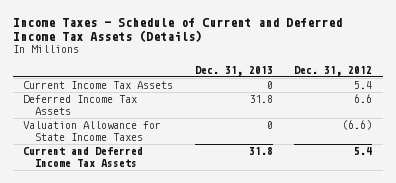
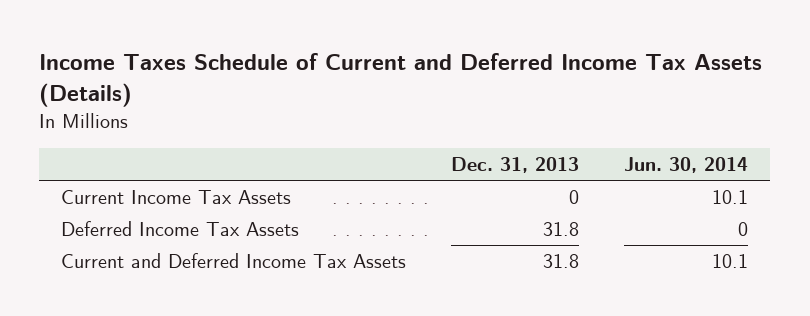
[12,17,342,42] Income Taxes - Schedule of Current and Deferred Income Tax Assets (Details) -> [39,53,763,108] Income Taxes Schedule of Current and Deferred Income Tax Assets (Details)
[294,65,373,76] Dec. 31, 2012 -> none
none -> [624,157,749,174] Jun. 30, 2014
[23,121,162,142] Valuation Allowance for State Income Taxes -> none

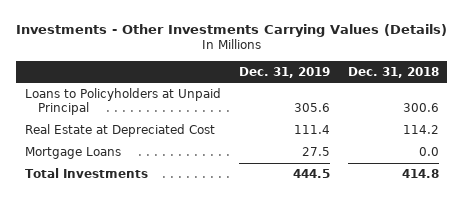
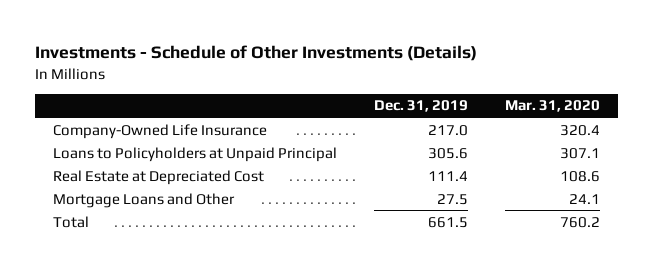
[15,23,447,37] Investments - Other Investments Carrying Values (Details) -> [34,45,477,62] Investments - Schedule of Other Investments (Details)
[347,66,439,78] Dec. 31, 2018 -> none
none -> [504,100,600,113] Mar. 31, 2020
none -> [53,123,268,139] Company-Owned Life Insurance
[24,147,121,160] Mortgage Loans -> [53,192,236,208] Mortgage Loans and Other
[24,168,148,179] Total Investments -> [53,215,90,228] Total
[292,169,330,179] 444.5 -> [428,216,469,228] 661.5

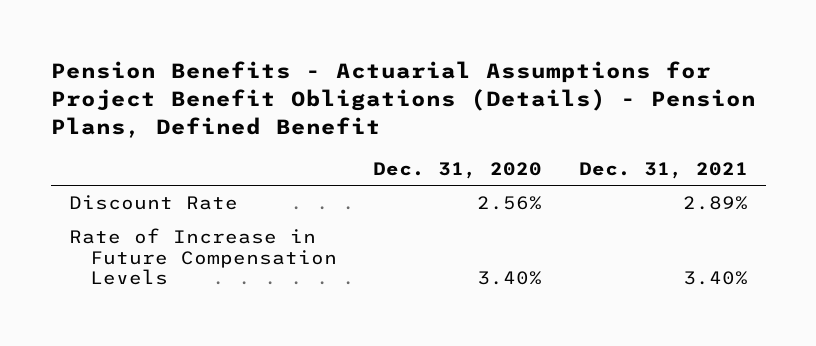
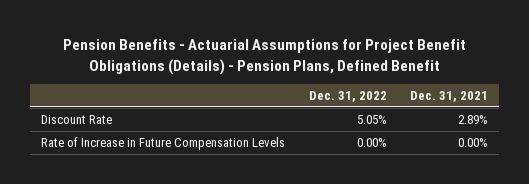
[373,161,543,179] Dec. 31, 2020 -> none
none -> [308,91,387,103] Dec. 31, 2022
[682,271,748,286] 3.40% -> [457,137,488,147] 0.00%

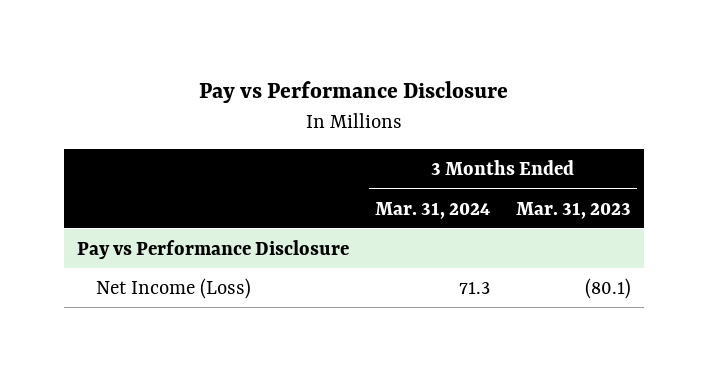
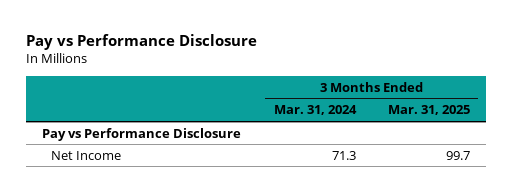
[515,201,631,219] Mar. 31, 2023 -> none
none -> [387,105,470,116] Mar. 31, 2025
[95,277,251,299] Net Income (Loss) -> [51,150,122,160] Net Income

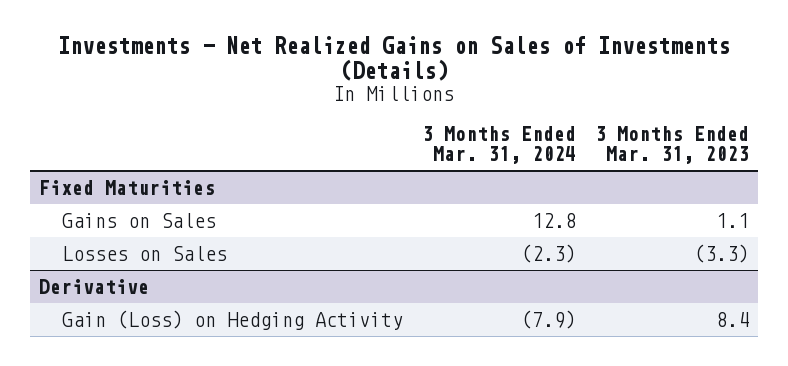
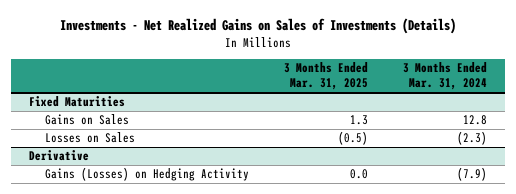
[594,125,749,165] 3 Months Ended Mar. 31, 2023 -> none
none -> [284,62,369,91] 3 Months Ended Mar. 31, 2025
[61,309,403,330] Gain (Loss) on Hedging Activity -> [45,167,250,182] Gains (Losses) on Hedging Activity

